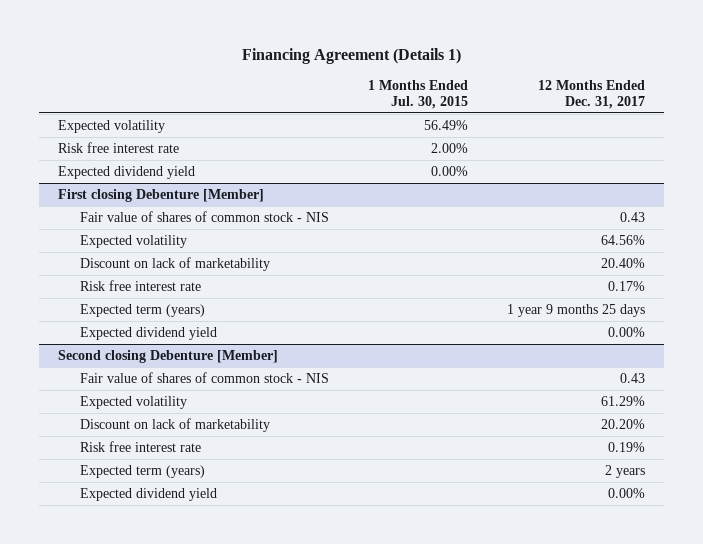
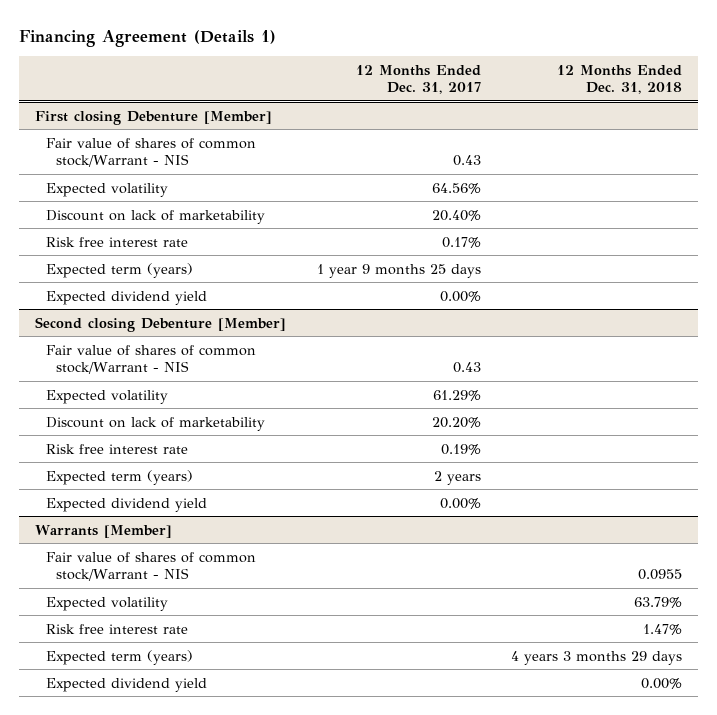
[368,79,469,110] 1 Months Ended Jul. 30, 2015 -> none
none -> [557,65,683,95] 12 Months Ended Dec. 31, 2018
[58,119,166,133] Expected volatility -> none
[58,141,180,153] Risk free interest rate -> none
[58,165,196,179] Expected dividend yield -> none
[80,210,330,222] Fair value of shares of common stock - NIS -> [45,137,256,167] Fair value of shares of common stock/Warrant - NIS
[80,371,330,383] Fair value of shares of common stock - NIS -> [45,344,256,374] Fair value of shares of common stock/Warrant - NIS
none -> [34,524,172,538] Warrants [Member]
none -> [45,551,256,581] Fair value of shares of common stock/Warrant - NIS
none -> [45,596,168,611] Expected volatility
none -> [45,623,188,634] Risk free interest rate
none -> [45,649,193,665] Expected term (years)
none -> [45,677,207,692] Expected dividend yield

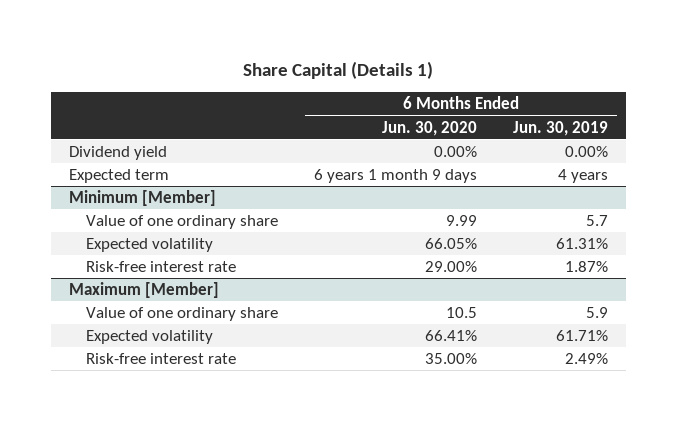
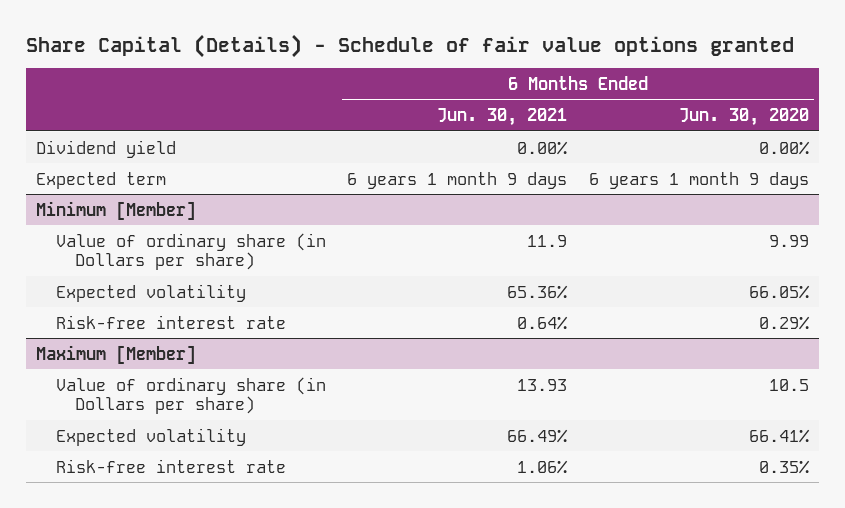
[243,60,434,79] Share Capital (Details 1) -> [25,33,794,58] Share Capital (Details) - Schedule of fair value options granted
[513,120,609,136] Jun. 30, 2019 -> none
none -> [437,108,568,127] Jun. 30, 2021
[86,214,279,229] Value of one ordinary share -> [55,232,326,271] Value of ordinary share (in Dollars per share)
[425,260,478,272] 29.00% -> [758,315,810,330] 0.29%
[86,306,279,321] Value of one ordinary share -> [55,376,326,415] Value of ordinary share (in Dollars per share)
[425,352,478,364] 35.00% -> [758,459,810,474] 0.35%

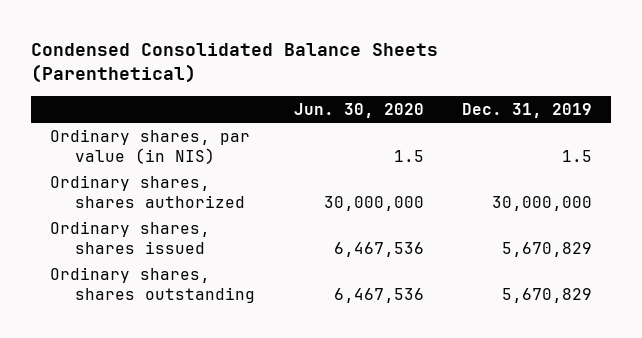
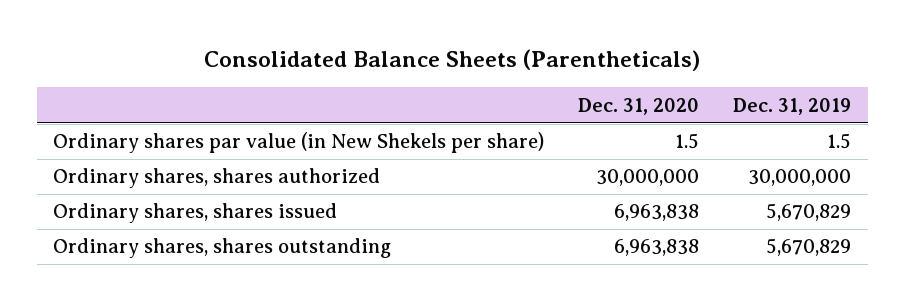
[31,42,439,84] Condensed Consolidated Balance Sheets (Parenthetical) -> [204,49,701,72] Consolidated Balance Sheets (Parentheticals)
[293,102,424,118] Jun. 30, 2020 -> none
none -> [578,97,700,115] Dec. 31, 2020
[50,128,251,164] Ordinary shares, par value (in NIS) -> [53,132,545,154] Ordinary shares par value (in New Shekels per share)

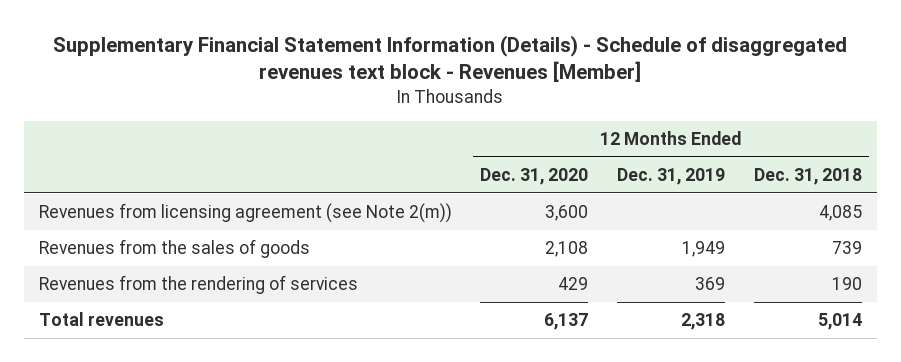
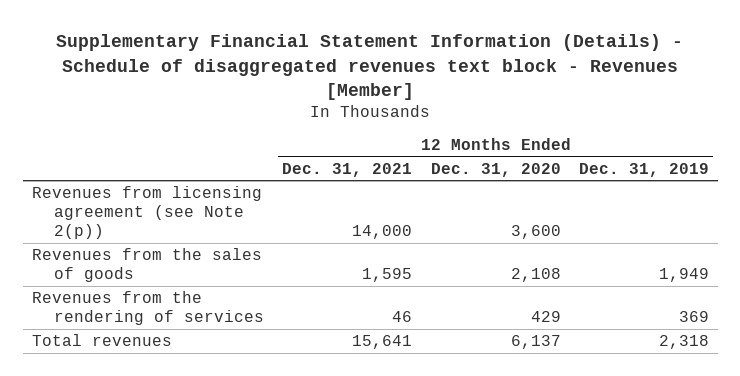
[754,168,863,186] Dec. 31, 2018 -> none
none -> [282,162,413,177] Dec. 31, 2021
[38,203,452,224] Revenues from licensing agreement (see Note 2(m)) -> [31,186,262,240] Revenues from licensing agreement (see Note 2(p))

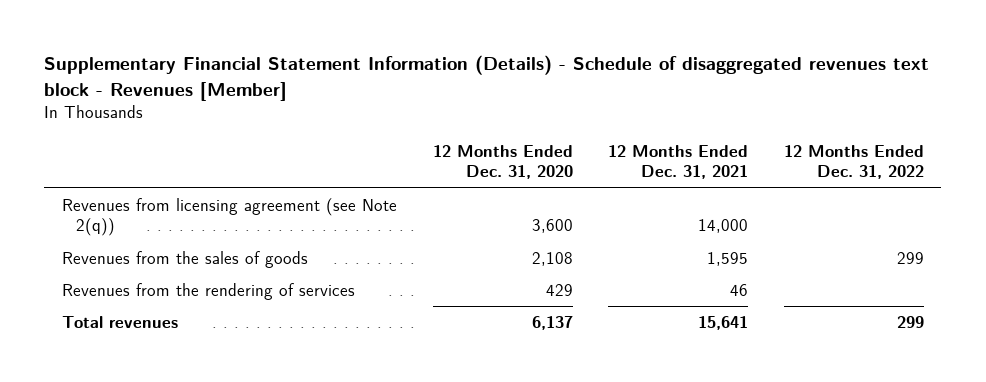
[578,162,709,177] Dec. 31, 2019 -> none
none -> [783,144,924,180] 12 Months Ended Dec. 31, 2022
[31,186,262,240] Revenues from licensing agreement (see Note 2(p)) -> [61,198,397,237] Revenues from licensing agreement (see Note 2(q))

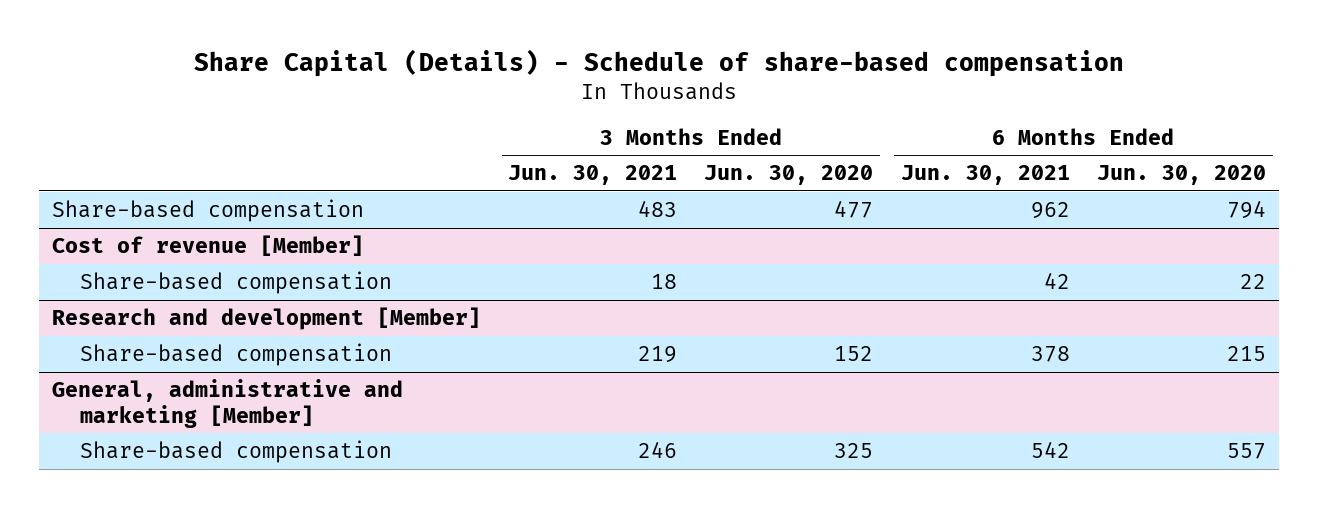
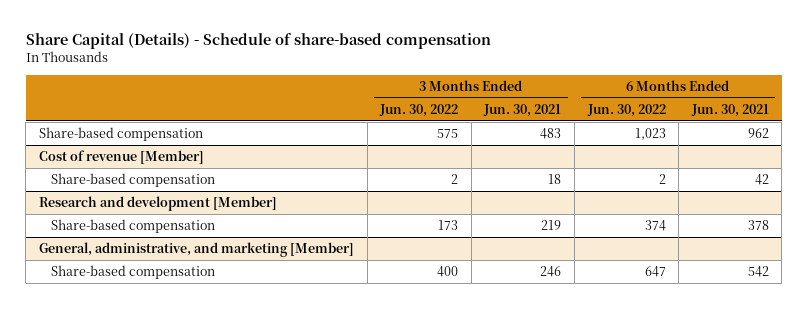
[704,165,874,186] Jun. 30, 2020 -> none
[1096,165,1266,186] Jun. 30, 2020 -> none
none -> [379,103,459,117] Jun. 30, 2022
none -> [586,103,666,117] Jun. 30, 2022
[52,379,404,428] General, administrative and marketing [Member] -> [38,242,354,258] General, administrative, and marketing [Member]

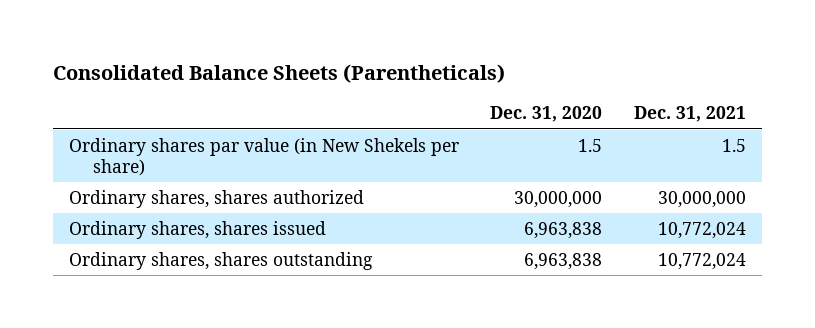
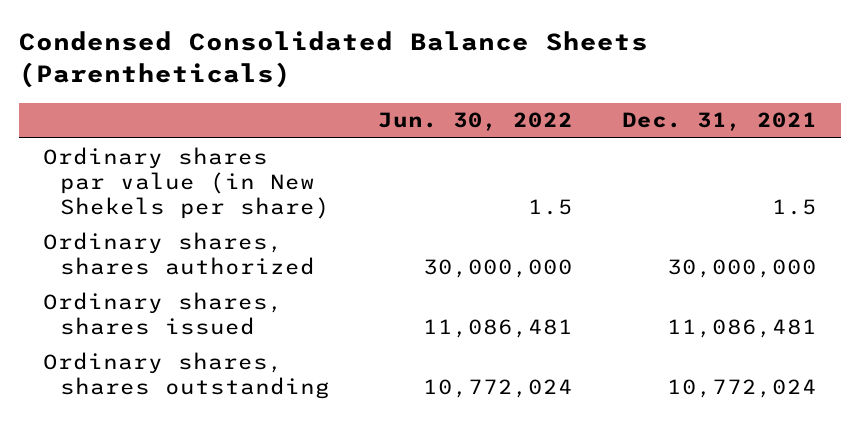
[53,64,506,84] Consolidated Balance Sheets (Parentheticals) -> [18,31,648,89] Condensed Consolidated Balance Sheets (Parentheticals)
[490,106,603,123] Dec. 31, 2020 -> none
none -> [378,112,574,132] Jun. 30, 2022
[657,221,746,239] 10,772,024 -> [666,318,817,338] 11,086,481

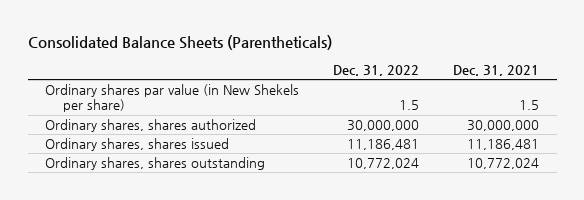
[18,31,648,89] Condensed Consolidated Balance Sheets (Parentheticals) -> [27,35,332,51] Consolidated Balance Sheets (Parentheticals)
[378,112,574,132] Jun. 30, 2022 -> none
none -> [333,64,420,76] Dec. 31, 2022
[666,318,817,338] 11,086,481 -> [467,139,540,151] 11,186,481

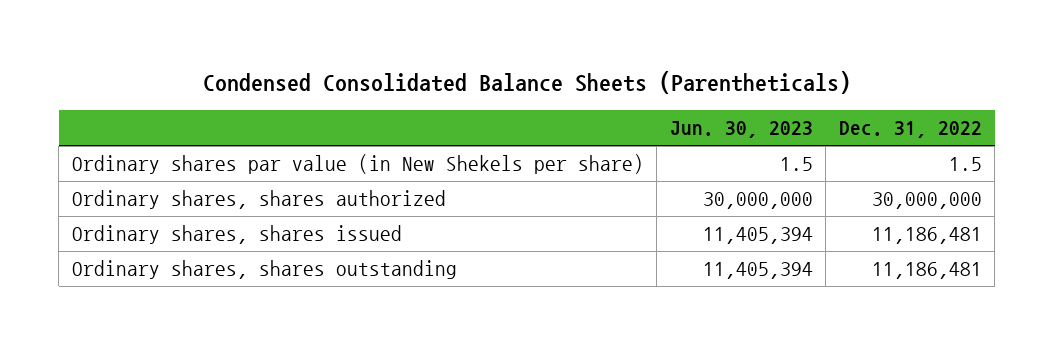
[27,35,332,51] Consolidated Balance Sheets (Parentheticals) -> [202,71,851,95] Condensed Consolidated Balance Sheets (Parentheticals)
[453,64,540,76] Dec. 31, 2021 -> none
none -> [669,121,813,139] Jun. 30, 2023
[347,158,420,170] 10,772,024 -> [871,261,982,279] 11,186,481

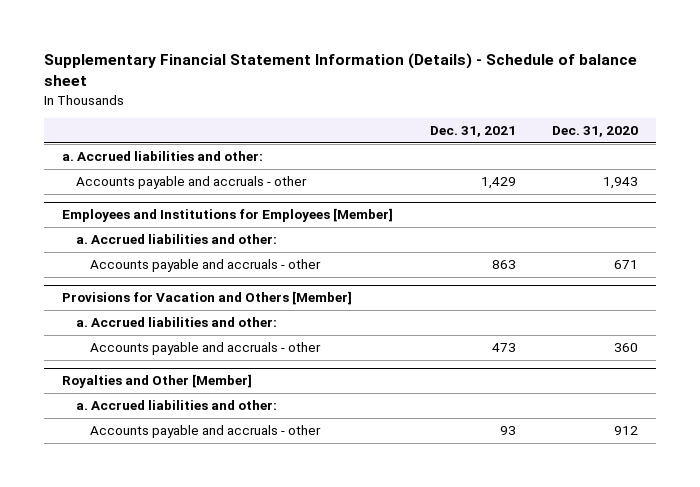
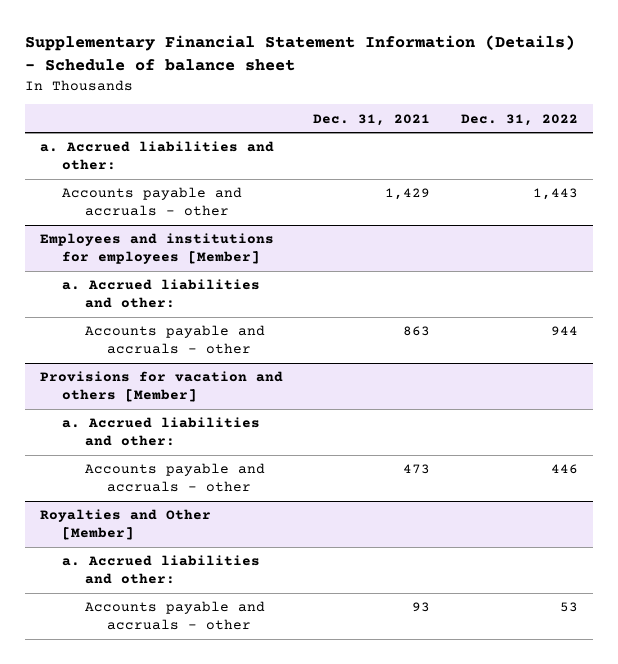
[552,126,639,138] Dec. 31, 2020 -> none
none -> [460,113,578,126] Dec. 31, 2022
[62,208,394,223] Employees and Institutions for Employees [Member] -> [39,233,274,265] Employees and institutions for employees [Member]
[62,291,353,306] Provisions for Vacation and Others [Member] -> [39,371,283,403] Provisions for vacation and others [Member]

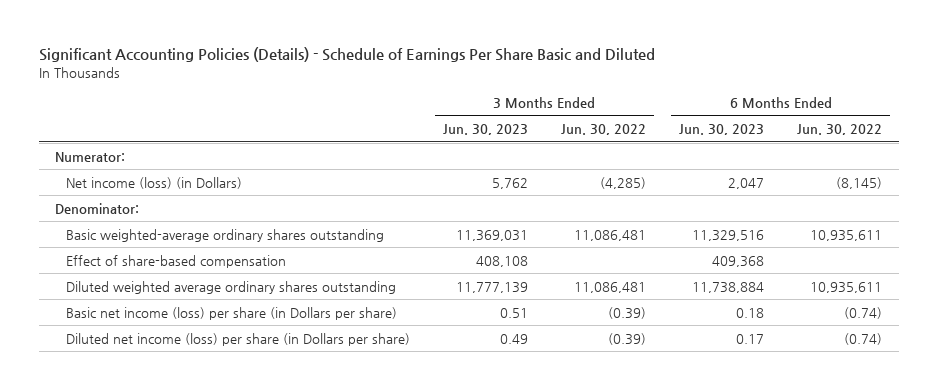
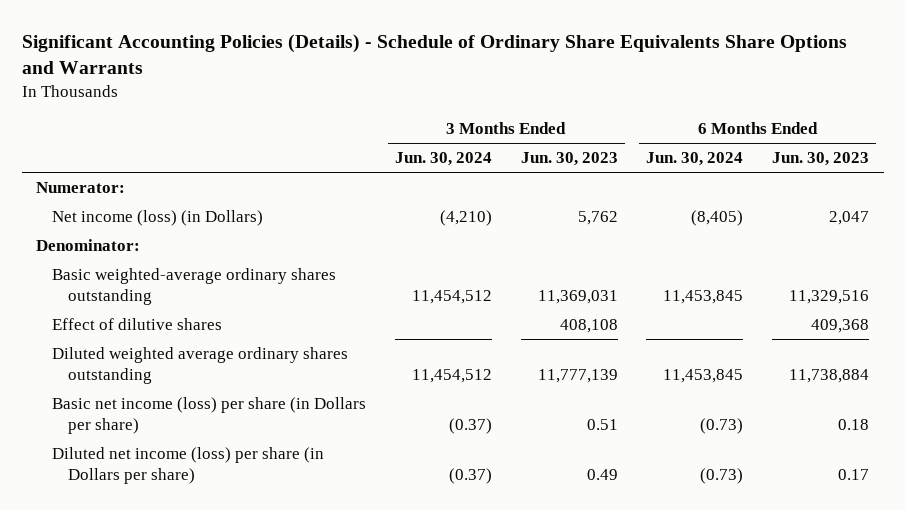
[38,46,655,62] Significant Accounting Policies (Details) - Schedule of Earnings Per Share Basic and Diluted -> [21,34,847,75] Significant Accounting Policies (Details) - Schedule of Ordinary Share Equivalents Share Options and Warrants
[561,124,647,136] Jun. 30, 2022 -> none
[797,124,883,136] Jun. 30, 2022 -> none
none -> [394,152,492,167] Jun. 30, 2024
none -> [646,152,744,167] Jun. 30, 2024
[65,254,286,268] Effect of share-based compensation -> [51,318,222,331] Effect of dilutive shares

